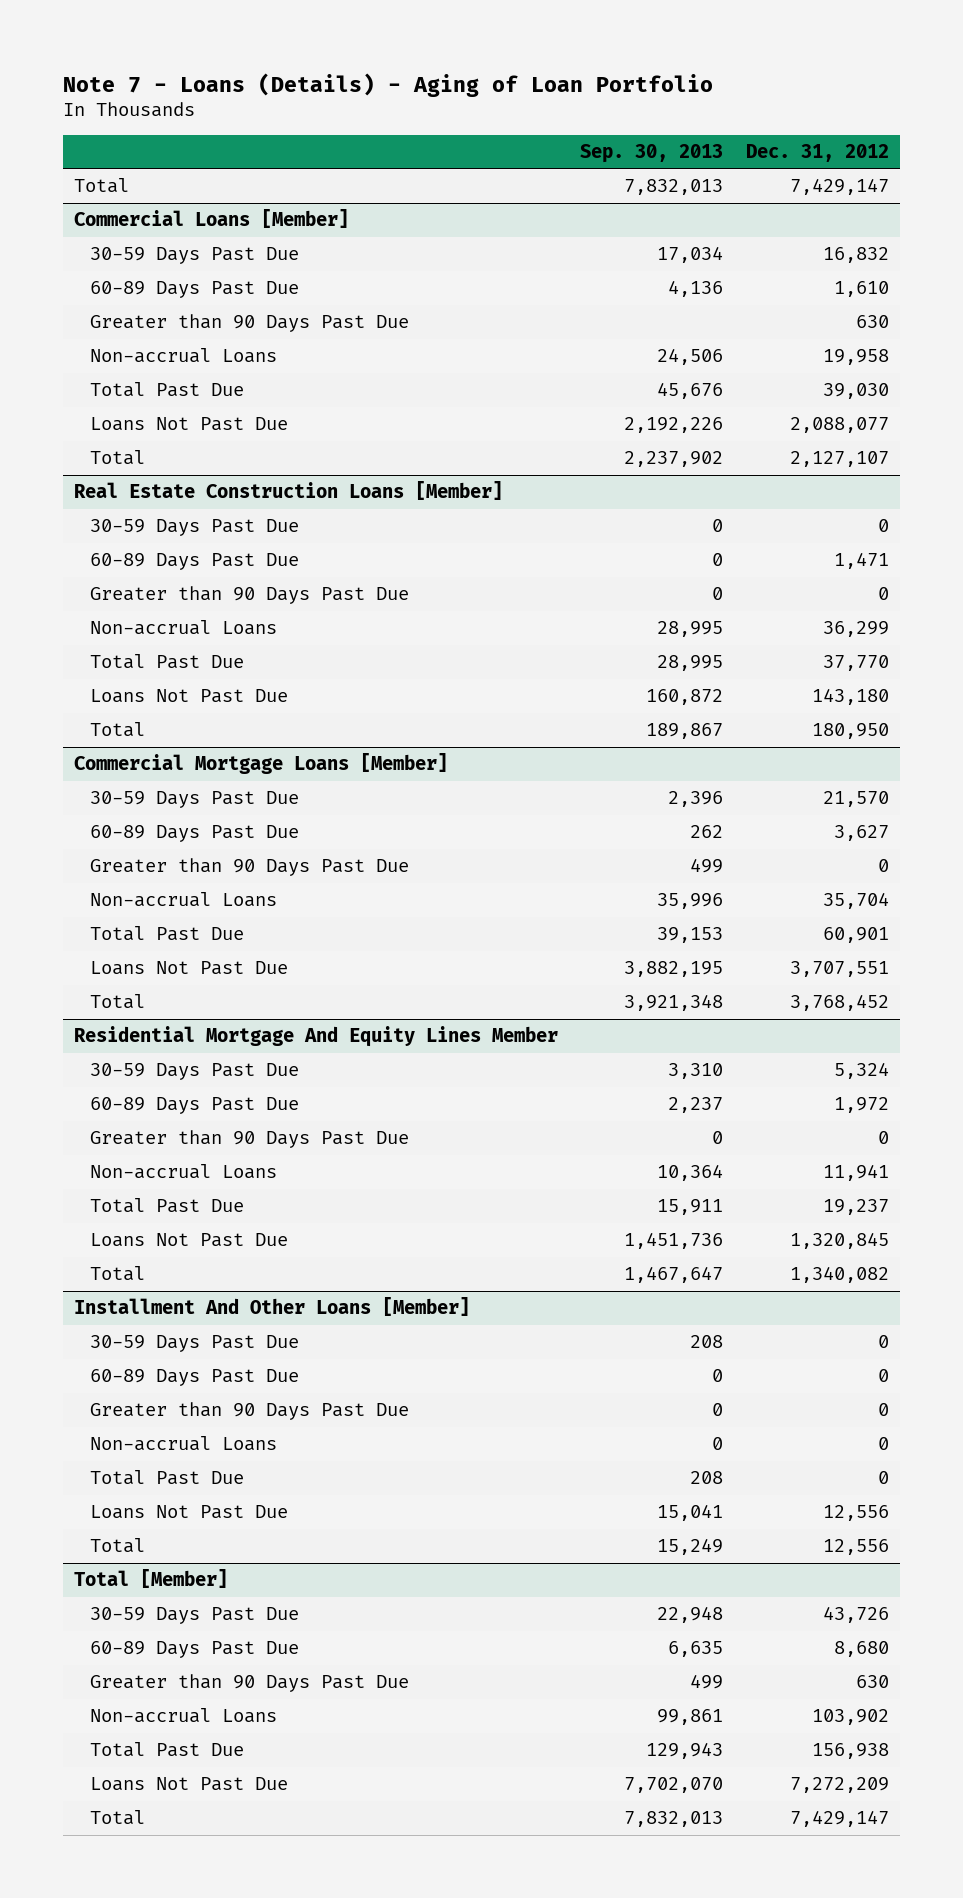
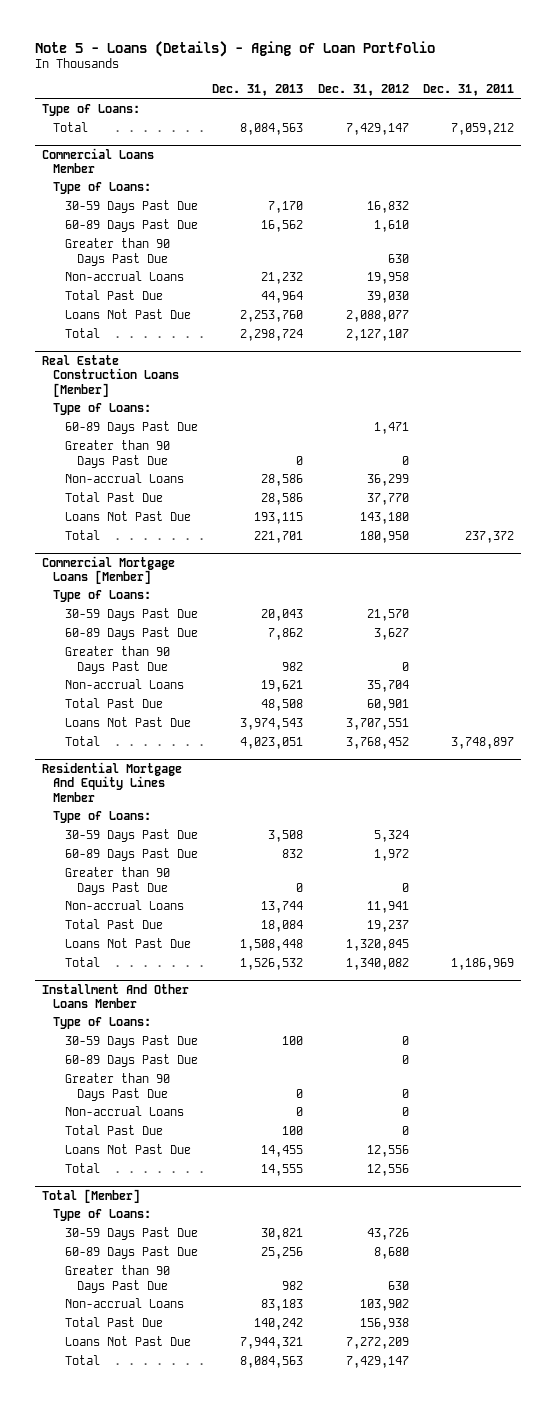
[63,72,714,97] Note 7 - Loans (Details) - Aging of Loan Portfolio -> [34,40,435,57] Note 5 - Loans (Details) - Aging of Loan Portfolio
[580,143,724,163] Sep. 30, 2013 -> none
none -> [212,84,304,97] Dec. 31, 2013
none -> [422,84,514,97] Dec. 31, 2011
none -> [41,104,140,117] Type of Loans:
[74,209,350,229] Commercial Loans [Member] -> [41,147,154,174] Commercial Loans Member
none -> [53,182,152,195] Type of Loans:
[90,519,300,537] 30-59 Days Past Due -> none
none -> [53,403,152,416] Type of Loans:
none -> [53,590,152,603] Type of Loans:
none -> [53,811,152,824] Type of Loans:
[74,1297,471,1317] Installment And Other Loans [Member] -> [41,983,189,1009] Installment And Other Loans Member
none -> [53,1017,152,1030] Type of Loans:
none -> [53,1209,152,1222] Type of Loans:

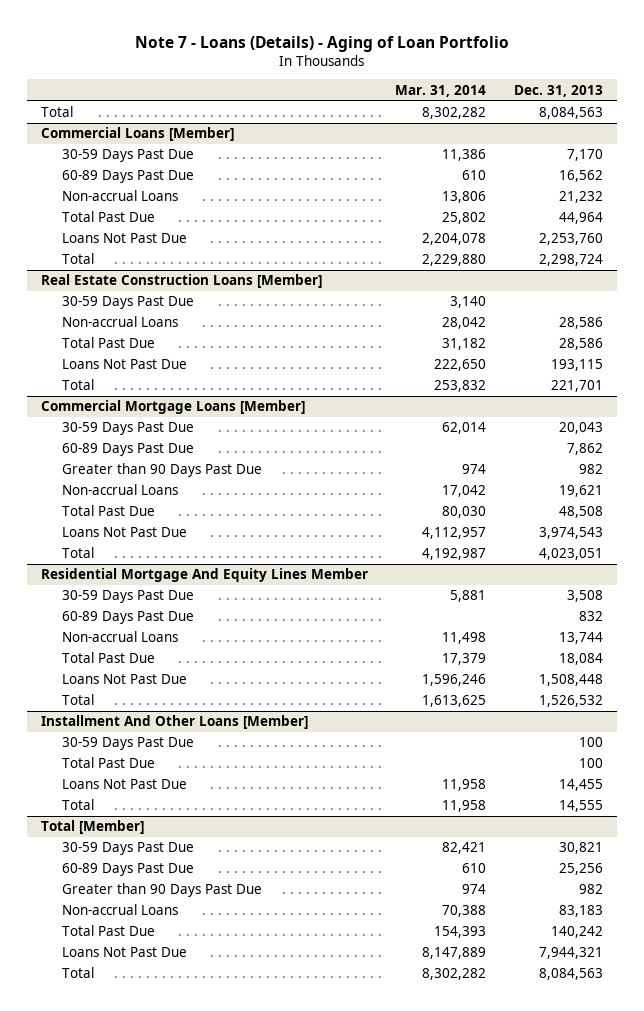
[34,40,435,57] Note 5 - Loans (Details) - Aging of Loan Portfolio -> [134,35,509,52] Note 7 - Loans (Details) - Aging of Loan Portfolio
[317,84,409,97] Dec. 31, 2012 -> none
[422,84,514,97] Dec. 31, 2011 -> none
none -> [395,84,487,97] Mar. 31, 2014
[41,104,140,117] Type of Loans: -> none
[53,182,152,195] Type of Loans: -> none
[41,147,154,174] Commercial Loans Member -> [40,127,234,142] Commercial Loans [Member]
[65,238,171,266] Greater than 90 Days Past Due -> none
[53,403,152,416] Type of Loans: -> none
[65,421,199,435] 60-89 Days Past Due -> none
[65,440,171,468] Greater than 90 Days Past Due -> none
none -> [61,296,194,310] 30-59 Days Past Due
[53,590,152,603] Type of Loans: -> none
[53,811,152,824] Type of Loans: -> none
[65,867,171,895] Greater than 90 Days Past Due -> none
[53,1017,152,1030] Type of Loans: -> none
[41,983,189,1009] Installment And Other Loans Member -> [40,715,308,730] Installment And Other Loans [Member]
[65,1054,199,1068] 60-89 Days Past Due -> none
[65,1073,171,1101] Greater than 90 Days Past Due -> none
[65,1106,185,1117] Non-accrual Loans -> none
[53,1209,152,1222] Type of Loans: -> none

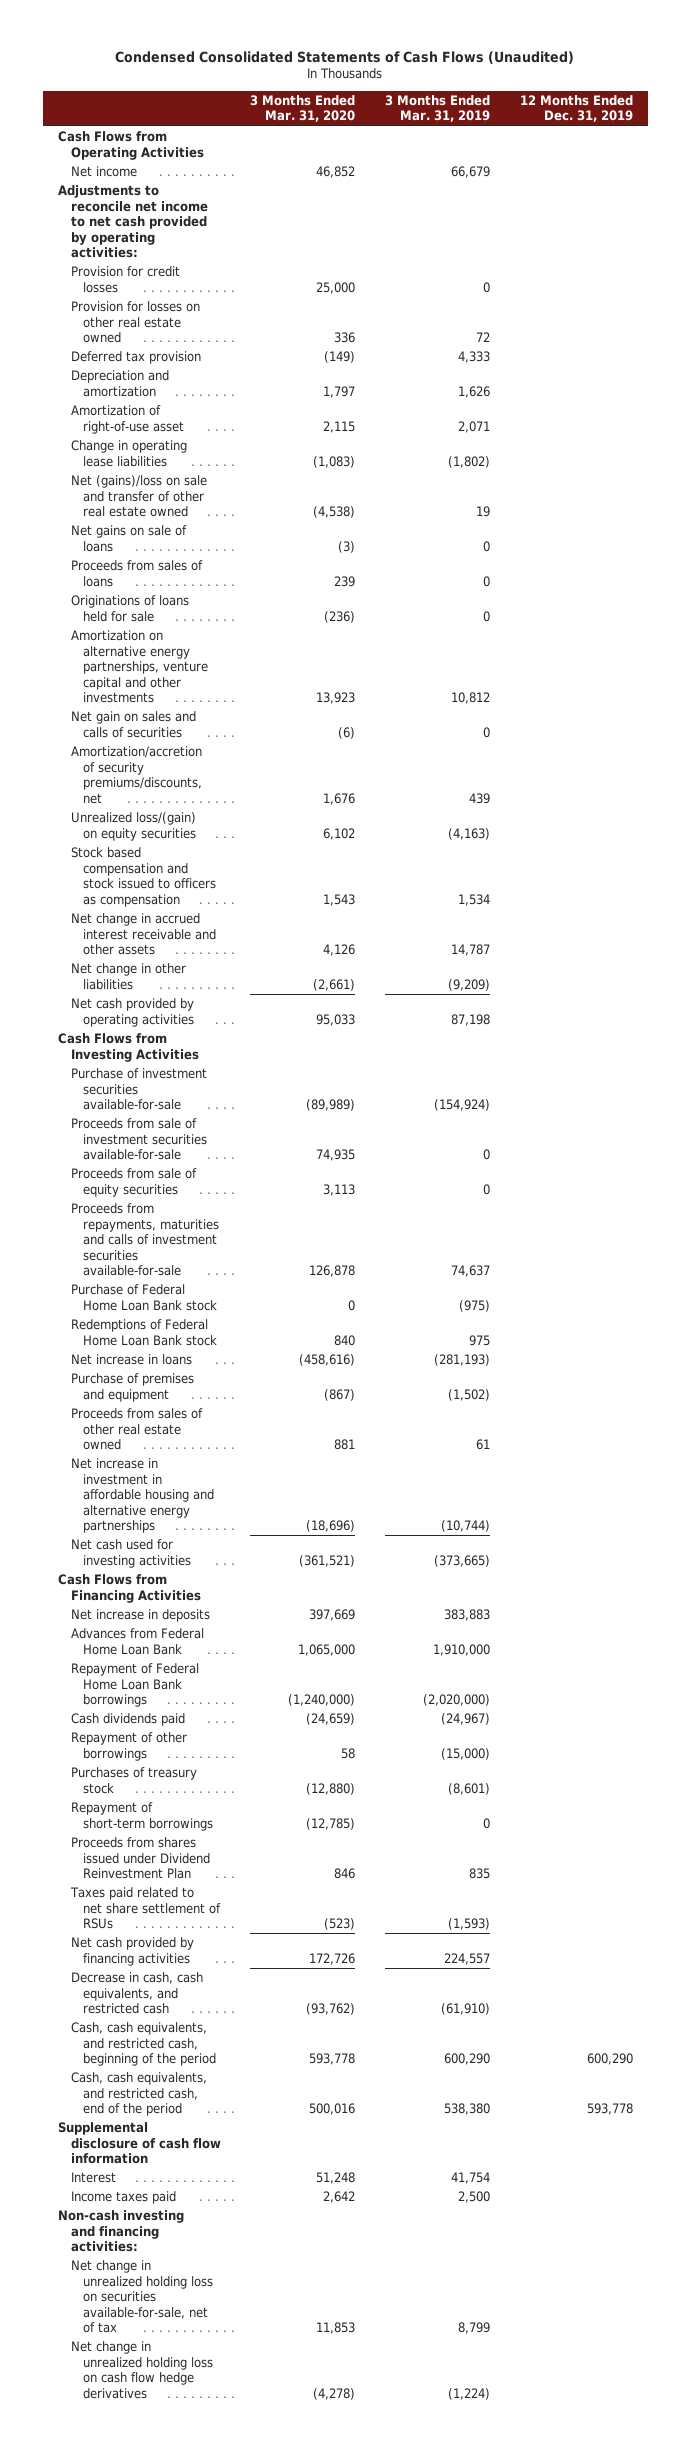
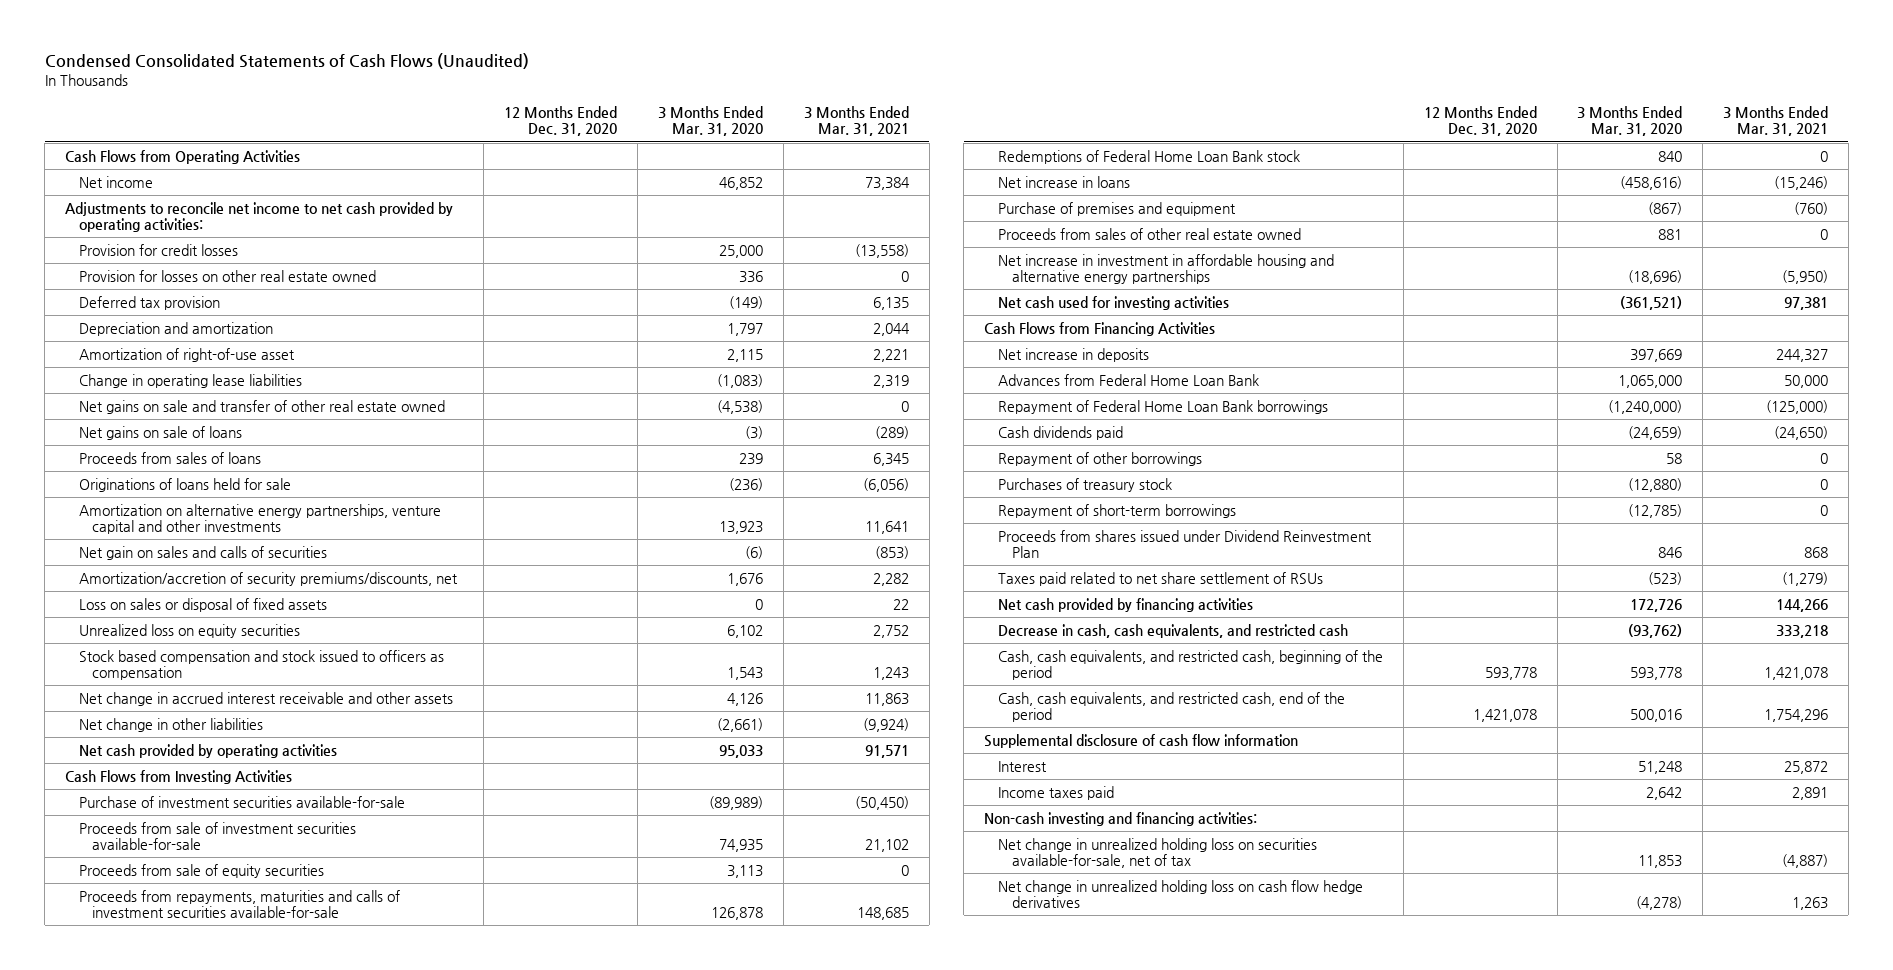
[384,94,490,123] 3 Months Ended Mar. 31, 2019 -> none
[519,94,633,123] 12 Months Ended Dec. 31, 2019 -> none
none -> [504,105,618,137] 12 Months Ended Dec. 31, 2020
none -> [803,105,909,137] 3 Months Ended Mar. 31, 2021
[70,475,207,518] Net (gains)/loss on sale and transfer of other real estate owned -> [78,399,445,414] Net gains on sale and transfer of other real estate owned
none -> [78,597,327,612] Loss on sales or disposal of fixed assets
[70,812,197,841] Unrealized loss/(gain) on equity securities -> [78,623,300,638] Unrealized loss on equity securities
[70,1284,218,1311] Purchase of Federal Home Loan Bank stock -> none

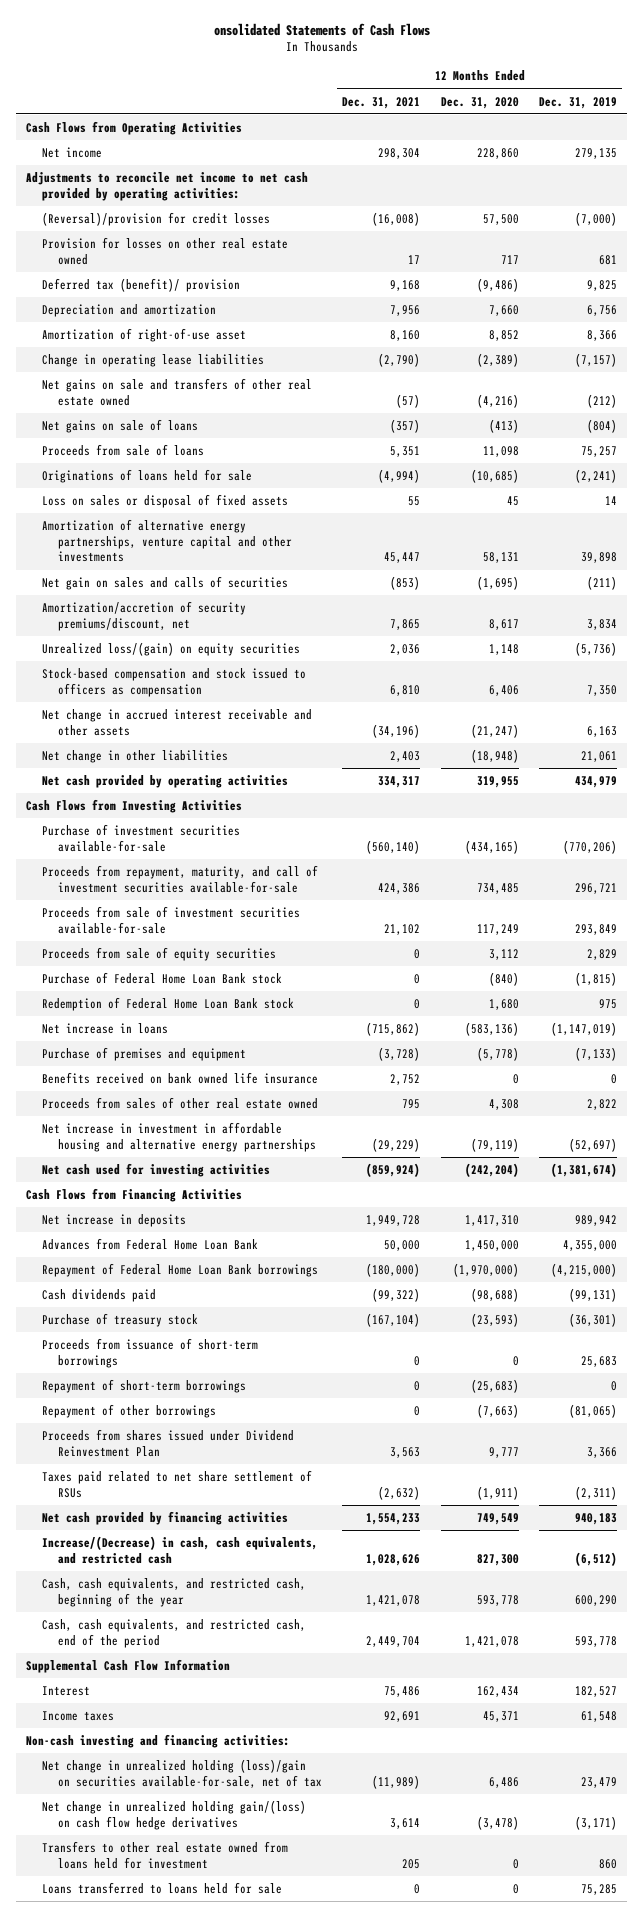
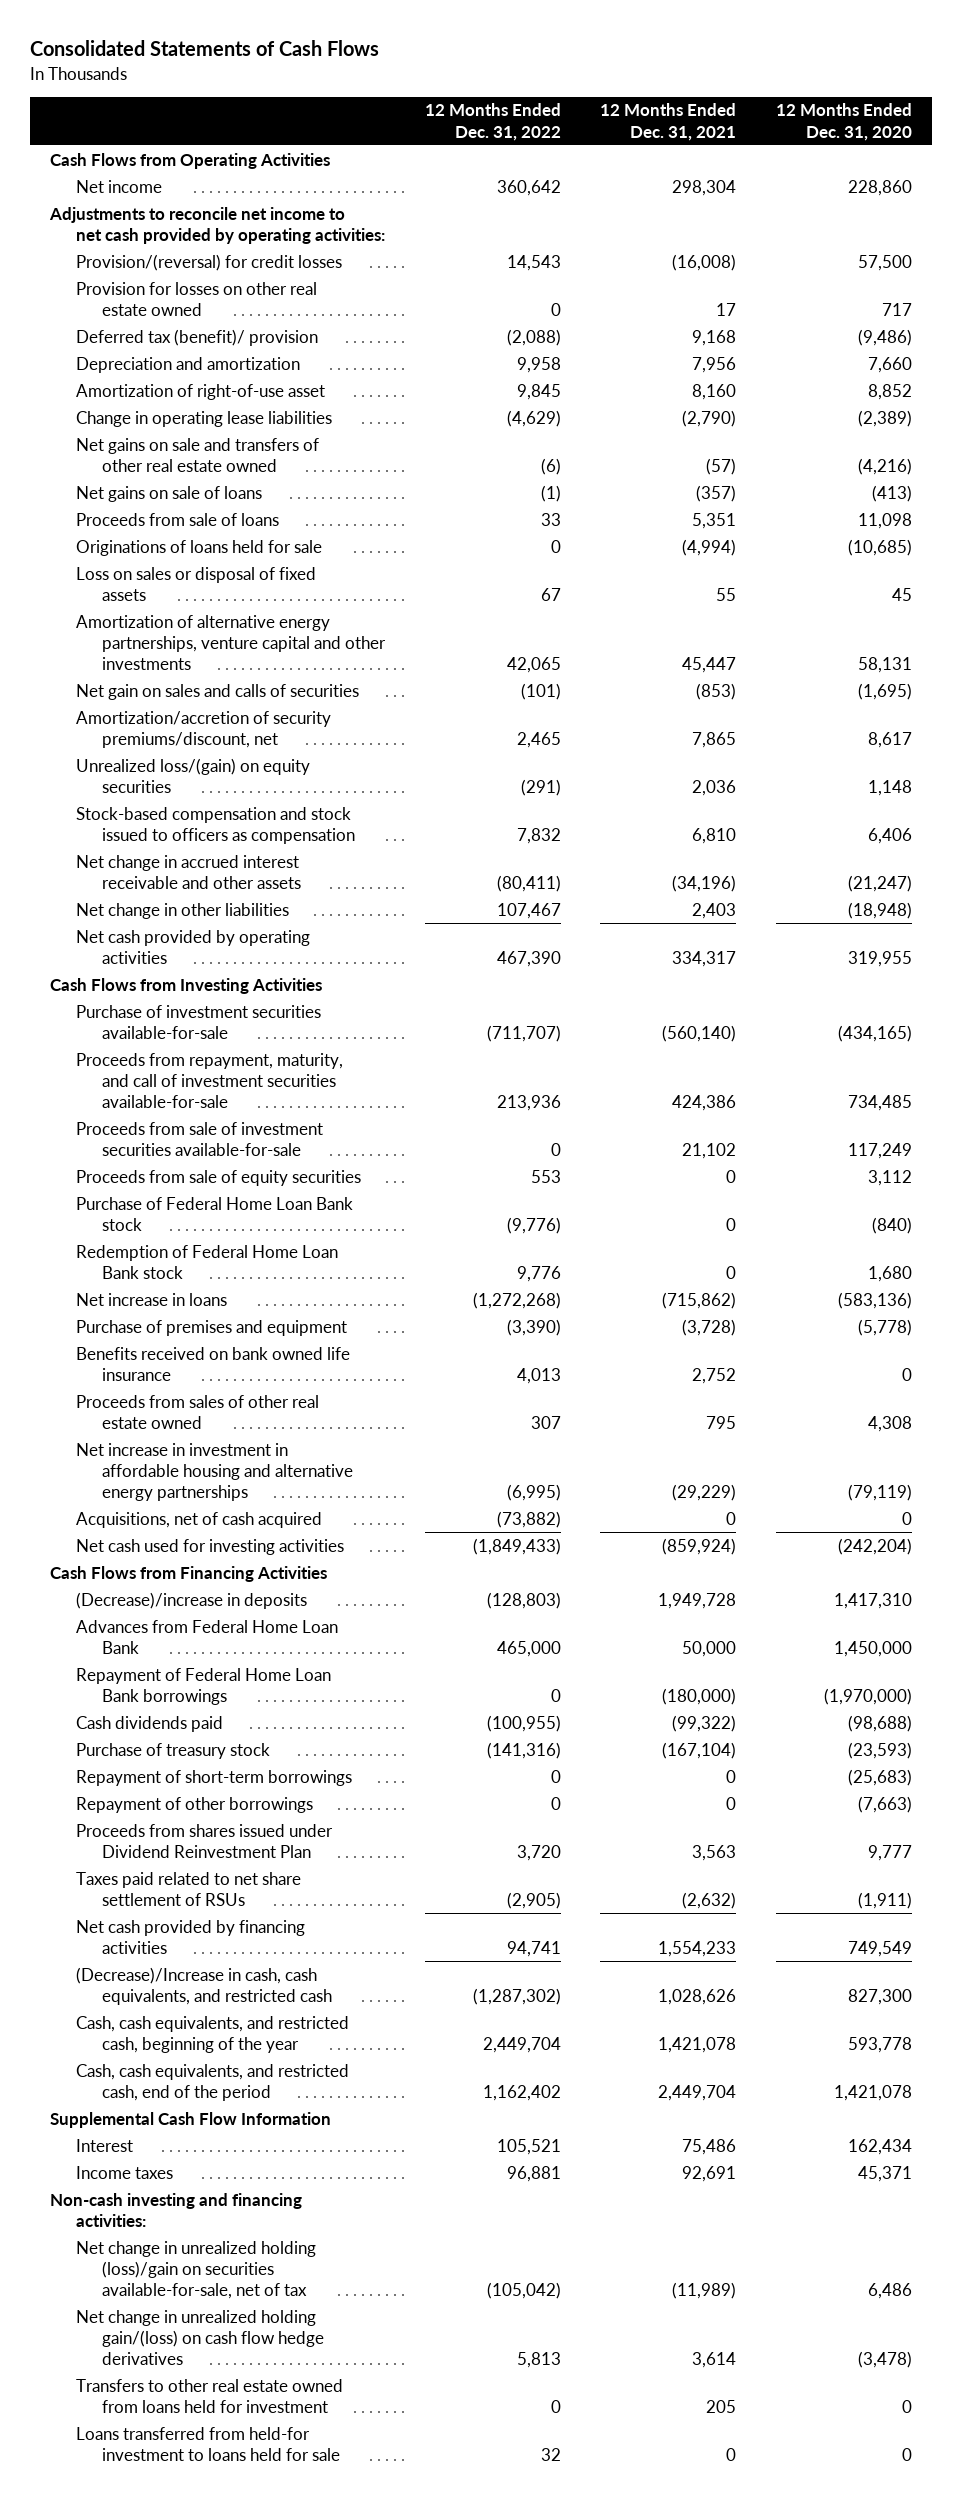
[213,22,430,36] onsolidated Statements of Cash Flows -> [29,40,379,57] Consolidated Statements of Cash Flows
[539,96,618,109] Dec. 31, 2019 -> none
none -> [424,103,561,141] 12 Months Ended Dec. 31, 2022
[41,211,270,226] (Reversal)/provision for credit losses -> [75,253,342,271] Provision/(reversal) for credit losses
none -> [75,1511,322,1528] Acquisitions, net of cash acquired
[41,1213,186,1227] Net increase in deposits -> [75,1591,307,1609] (Decrease)/increase in deposits
[41,1337,258,1368] Proceeds from issuance of short-term borrowings -> none
[41,1535,318,1564] Increase/(Decrease) in cash, cash equivalents, and restricted cash -> [75,1966,332,2005] (Decrease)/Increase in cash, cash equivalents, and restricted cash
[41,1881,282,1894] Loans transferred to loans held for sale -> [75,2426,340,2461] Loans transferred from held-for investment to loans held for sale

